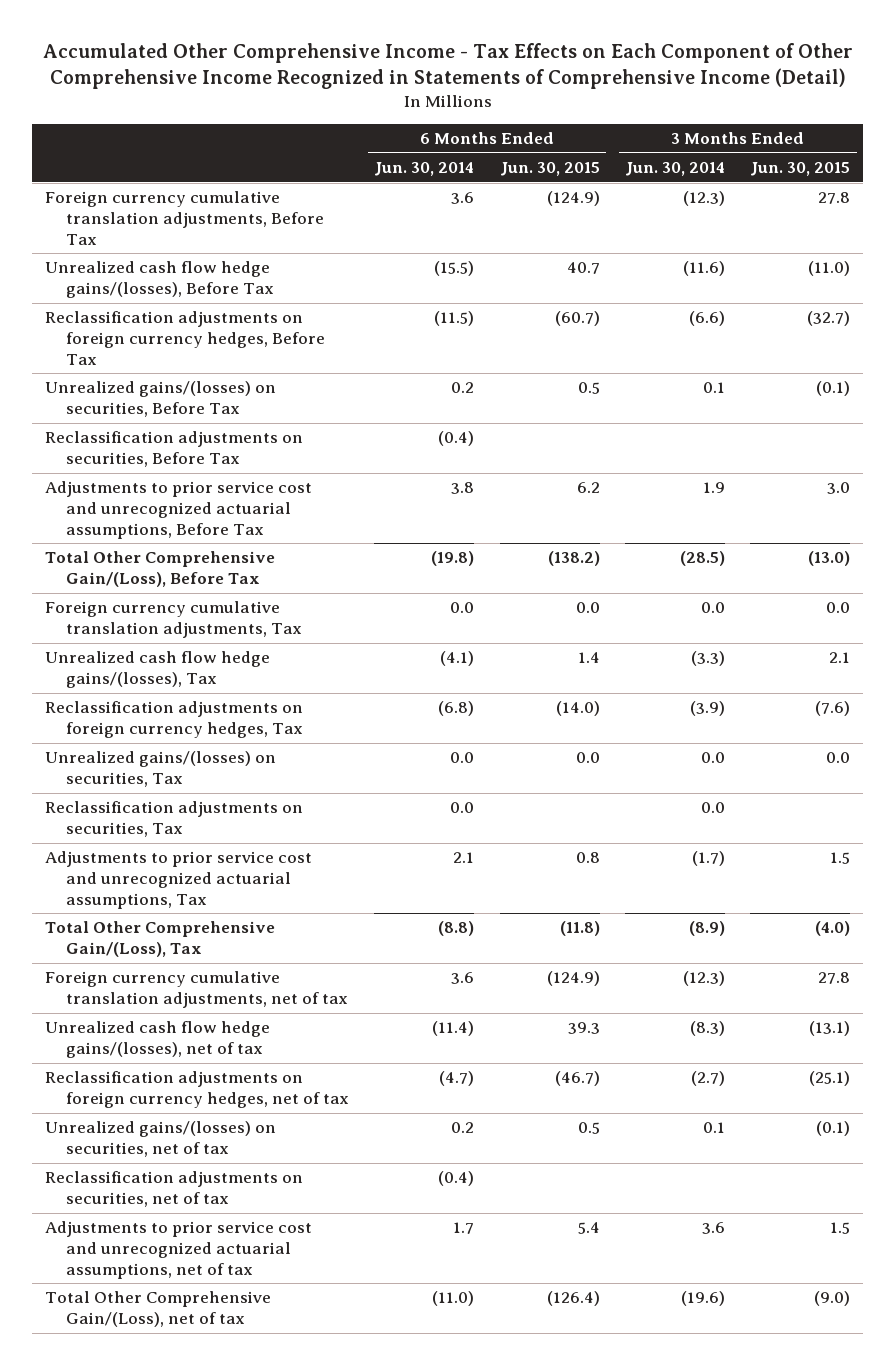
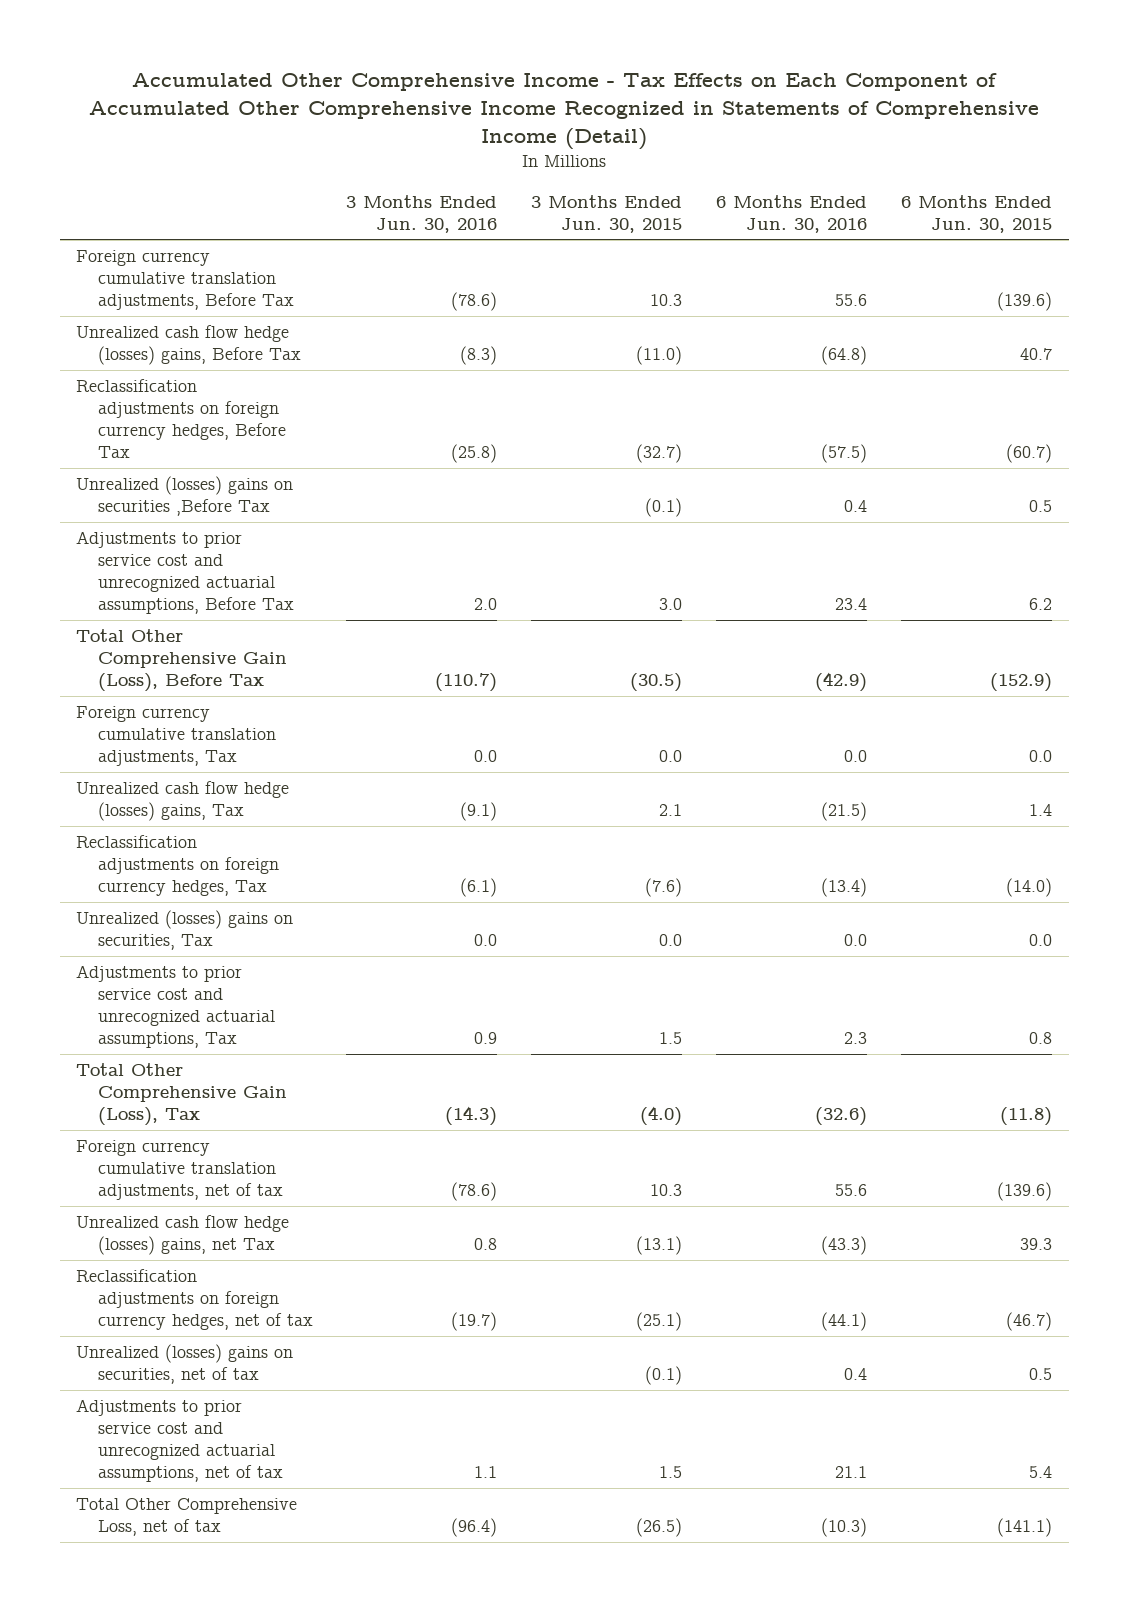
[42,43,853,90] Accumulated Other Comprehensive Income - Tax Effects on Each Component of Other Comprehensive Income Recognized in Statements of Comprehensive Income (Detail) -> [89,73,1040,151] Accumulated Other Comprehensive Income - Tax Effects on Each Component of Accumulated Other Comprehensive Income Recognized in Statements of Comprehensive Income (Detail)
[374,161,475,176] Jun. 30, 2014 -> none
[625,161,726,176] Jun. 30, 2014 -> none
none -> [346,194,498,233] 3 Months Ended Jun. 30, 2016
none -> [715,194,867,233] 6 Months Ended Jun. 30, 2016
[546,191,600,207] (124.9) -> [996,292,1052,312] (139.6)
[818,192,851,205] 27.8 -> [650,294,683,307] 10.3
[44,261,274,298] Unrealized cash flow hedge gains/(losses), Before Tax -> [76,325,301,366] Unrealized cash flow hedge (losses) gains, Before Tax
[44,431,303,467] Reclassification adjustments on securities, Before Tax -> none
[44,381,276,417] Unrealized gains/(losses) on securities, Before Tax -> [76,476,294,517] Unrealized (losses) gains on securities ,Before Tax
[44,551,275,587] Total Other Comprehensive Gain/(Loss), Before Tax -> [76,629,287,693] Total Other Comprehensive Gain (Loss), Before Tax
[547,551,600,567] (138.2) -> [989,673,1052,693] (152.9)
[808,551,851,567] (13.0) -> [630,673,683,693] (30.5)
[44,651,270,688] Unrealized cash flow hedge gains/(losses), Tax -> [76,781,290,822] Unrealized cash flow hedge (losses) gains, Tax
[44,801,303,837] Reclassification adjustments on securities, Tax -> none
[44,751,276,787] Unrealized gains/(losses) on securities, Tax -> [76,910,294,951] Unrealized (losses) gains on securities, Tax
[44,921,275,957] Total Other Comprehensive Gain/(Loss), Tax -> [76,1063,287,1127] Total Other Comprehensive Gain (Loss), Tax
[546,971,600,987] (124.9) -> [996,1182,1052,1202] (139.6)
[818,972,851,985] 27.8 -> [650,1184,683,1197] 10.3
[44,1021,270,1058] Unrealized cash flow hedge gains/(losses), net of tax -> [76,1215,290,1256] Unrealized cash flow hedge (losses) gains, net Tax
[44,1171,303,1207] Reclassification adjustments on securities, net of tax -> none
[44,1121,276,1157] Unrealized gains/(losses) on securities, net of tax -> [76,1344,294,1385] Unrealized (losses) gains on securities, net of tax
[44,1291,271,1327] Total Other Comprehensive Gain/(Loss), net of tax -> [76,1498,298,1537] Total Other Comprehensive Loss, net of tax
[546,1291,600,1307] (126.4) -> [996,1518,1052,1538] (141.1)
[814,1291,851,1307] (9.0) -> [636,1518,683,1538] (26.5)

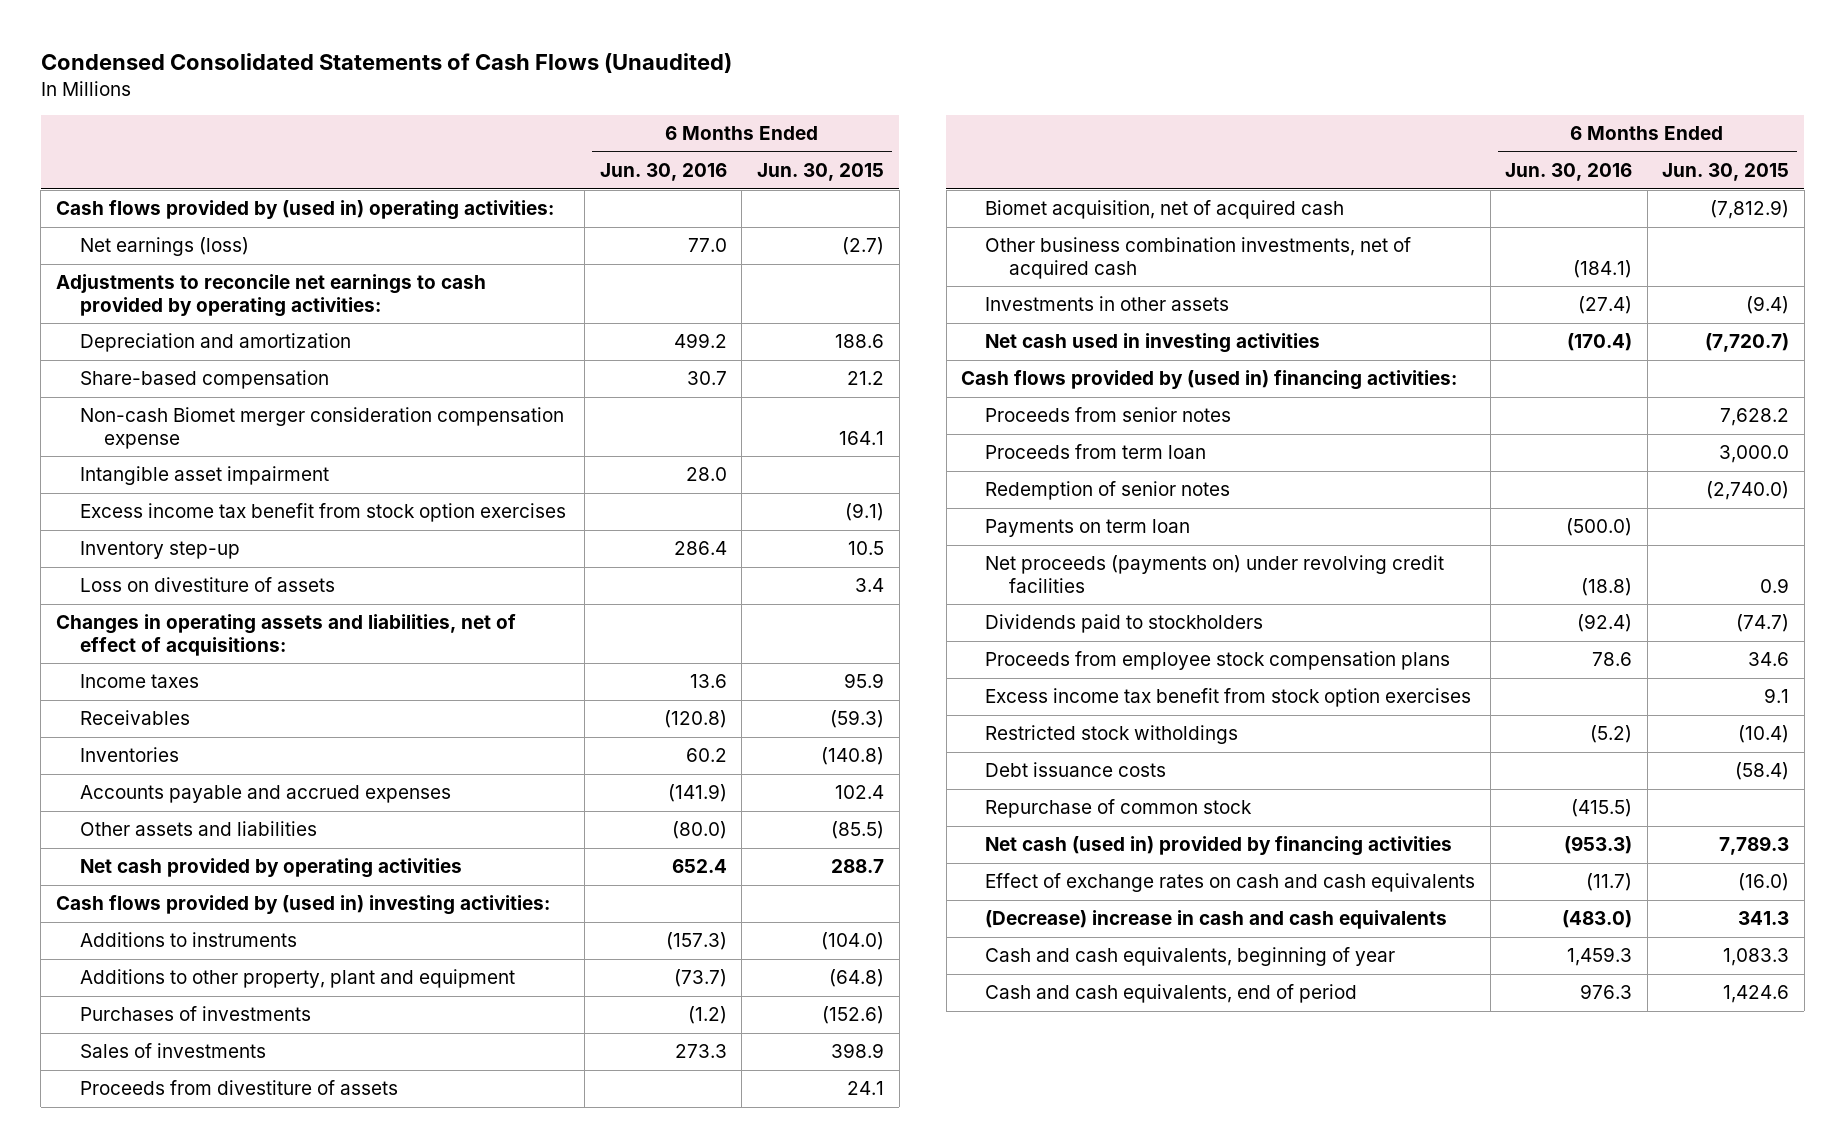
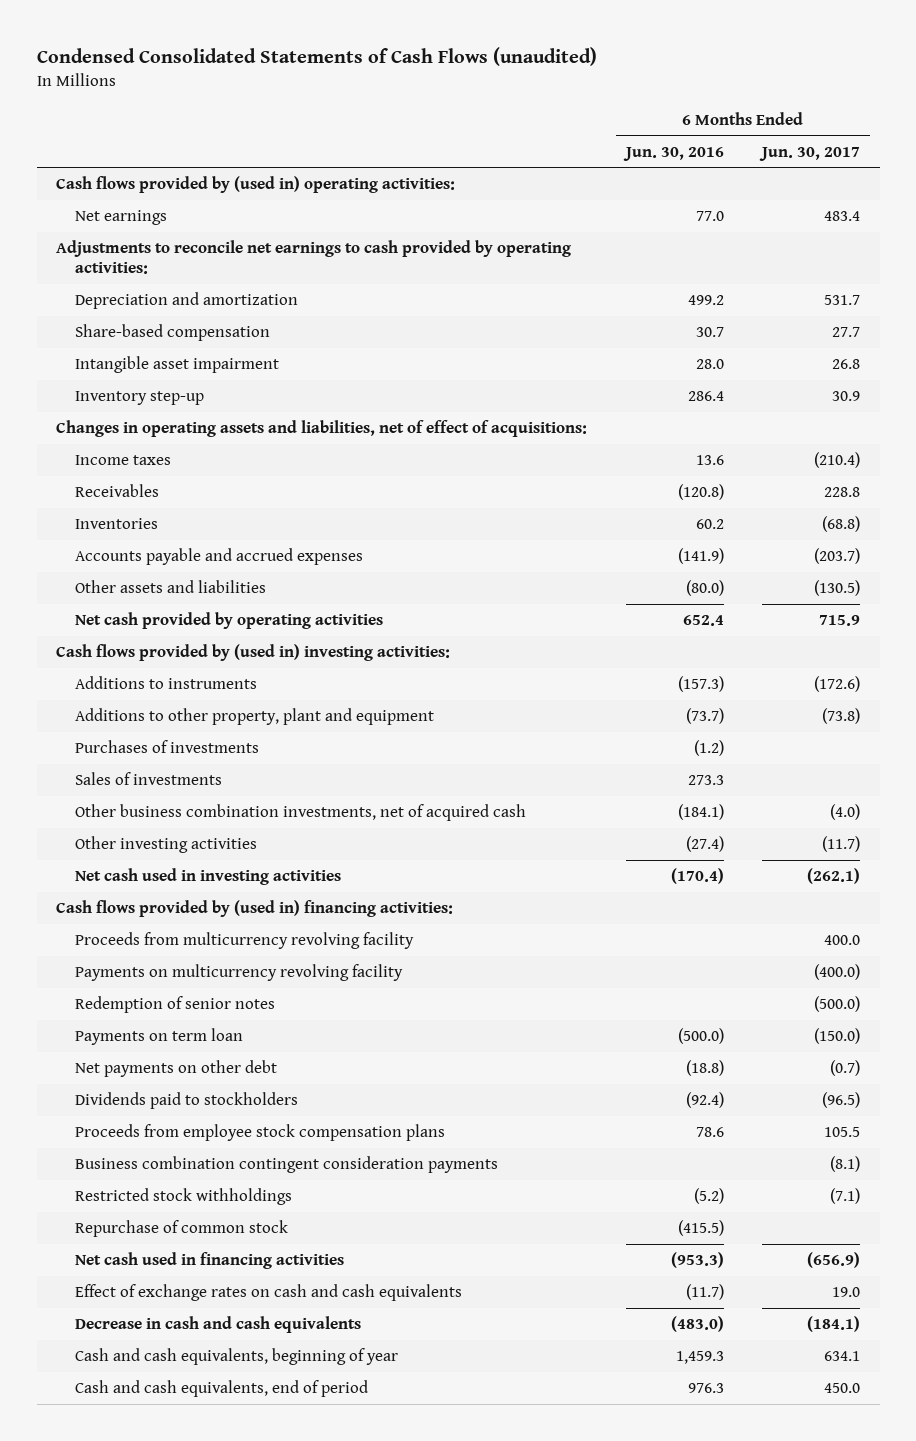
[40,53,732,74] Condensed Consolidated Statements of Cash Flows (Unaudited) -> [36,47,597,67] Condensed Consolidated Statements of Cash Flows (unaudited)
[757,163,885,182] Jun. 30, 2015 -> none
none -> [759,146,861,161] Jun. 30, 2017
[79,237,249,257] Net earnings (loss) -> [75,210,168,226] Net earnings
[79,407,564,449] Non-cash Biomet merger consideration compensation expense -> none
[79,503,566,523] Excess income tax benefit from stock option exercises -> none
[79,577,335,593] Loss on divestiture of assets -> none
[79,1080,398,1096] Proceeds from divestiture of assets -> none
[985,200,1345,220] Biomet acquisition, net of acquired cash -> none
[985,296,1230,312] Investments in other assets -> [75,836,258,854] Other investing activities
[985,407,1232,423] Proceeds from senior notes -> none
[985,444,1207,460] Proceeds from term loan -> none
none -> [75,932,415,950] Proceeds from multicurrency revolving facility
none -> [75,964,404,982] Payments on multicurrency revolving facility
[985,555,1445,593] Net proceeds (payments on) under revolving credit facilities -> [75,1060,278,1078] Net payments on other debt
[985,688,1472,708] Excess income tax benefit from stock option exercises -> none
[985,762,1167,778] Debt issuance costs -> none
none -> [75,1156,499,1174] Business combination contingent consideration payments
[985,725,1239,745] Restricted stock witholdings -> [75,1188,293,1206] Restricted stock withholdings
[985,836,1453,857] Net cash (used in) provided by financing activities -> [75,1252,345,1270] Net cash used in financing activities
[985,910,1448,930] (Decrease) increase in cash and cash equivalents -> [75,1316,362,1334] Decrease in cash and cash equivalents

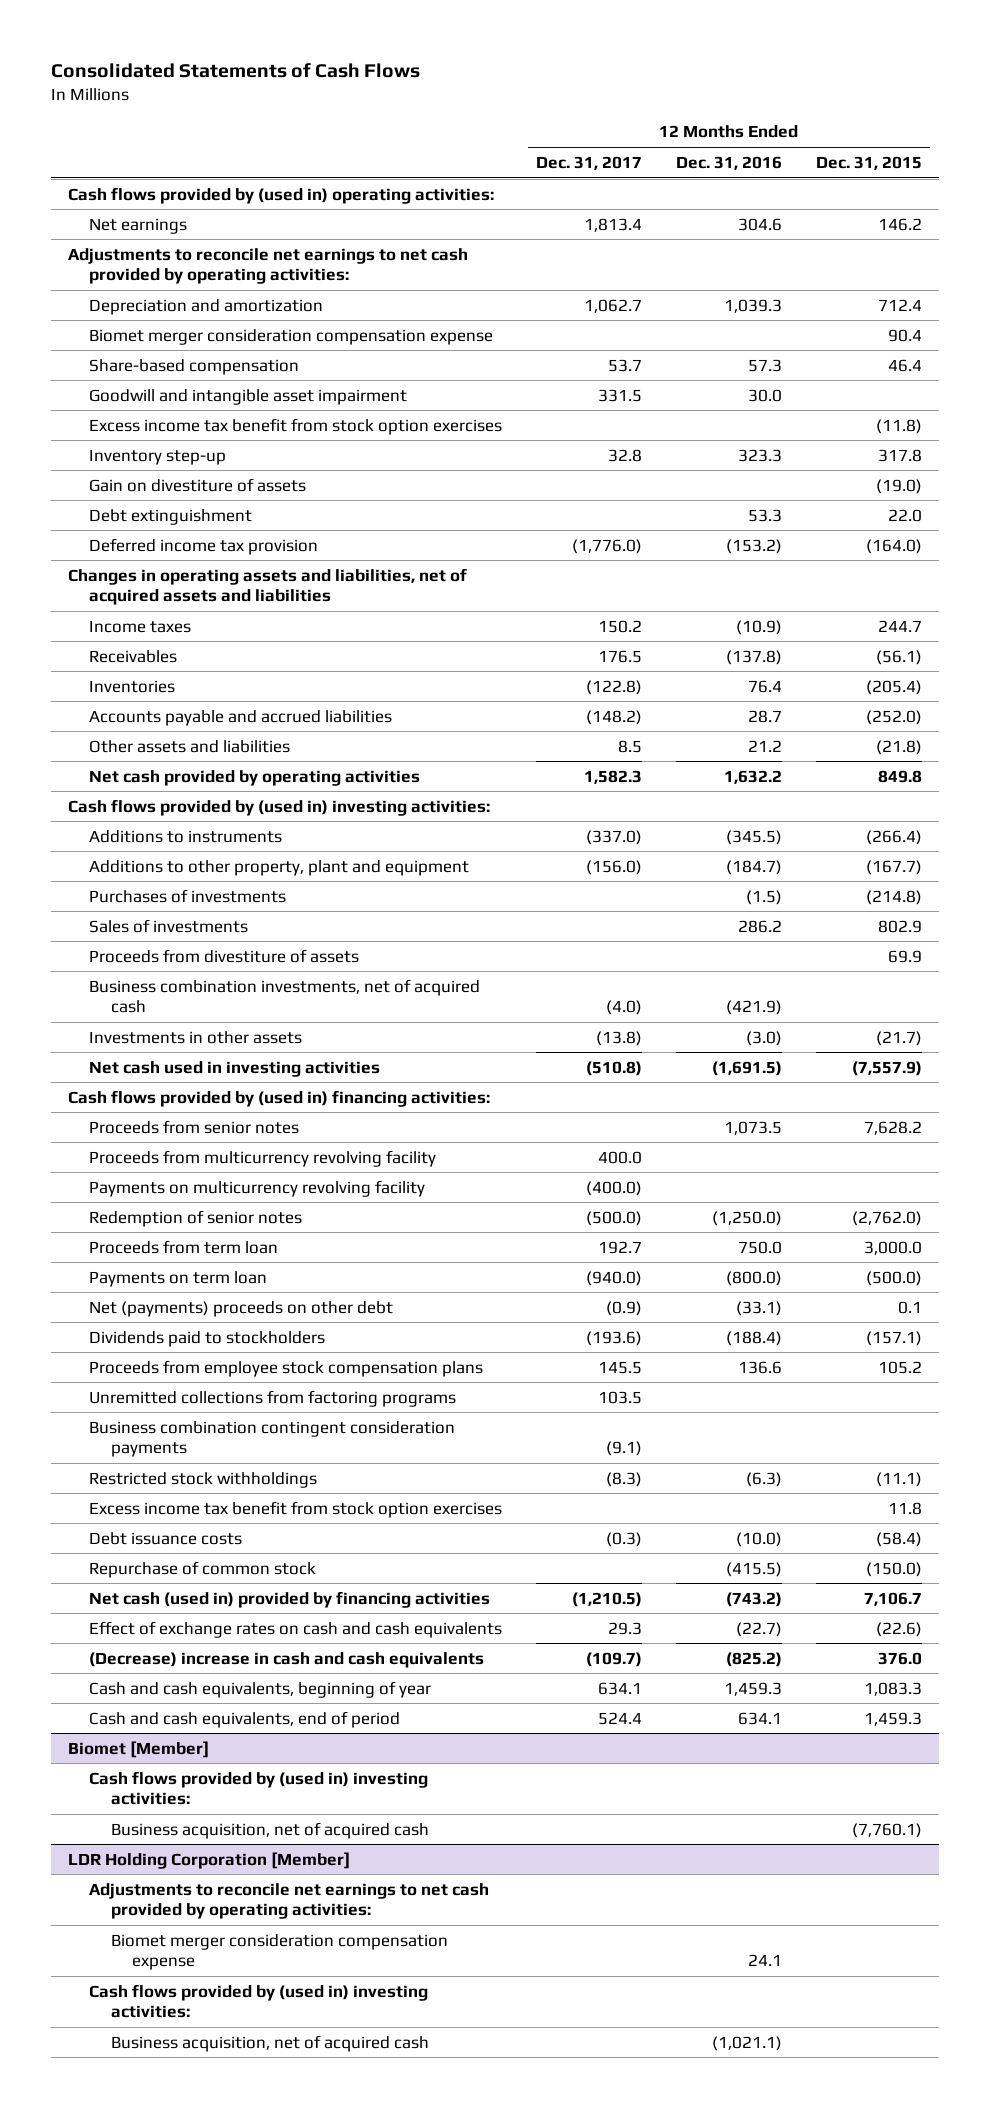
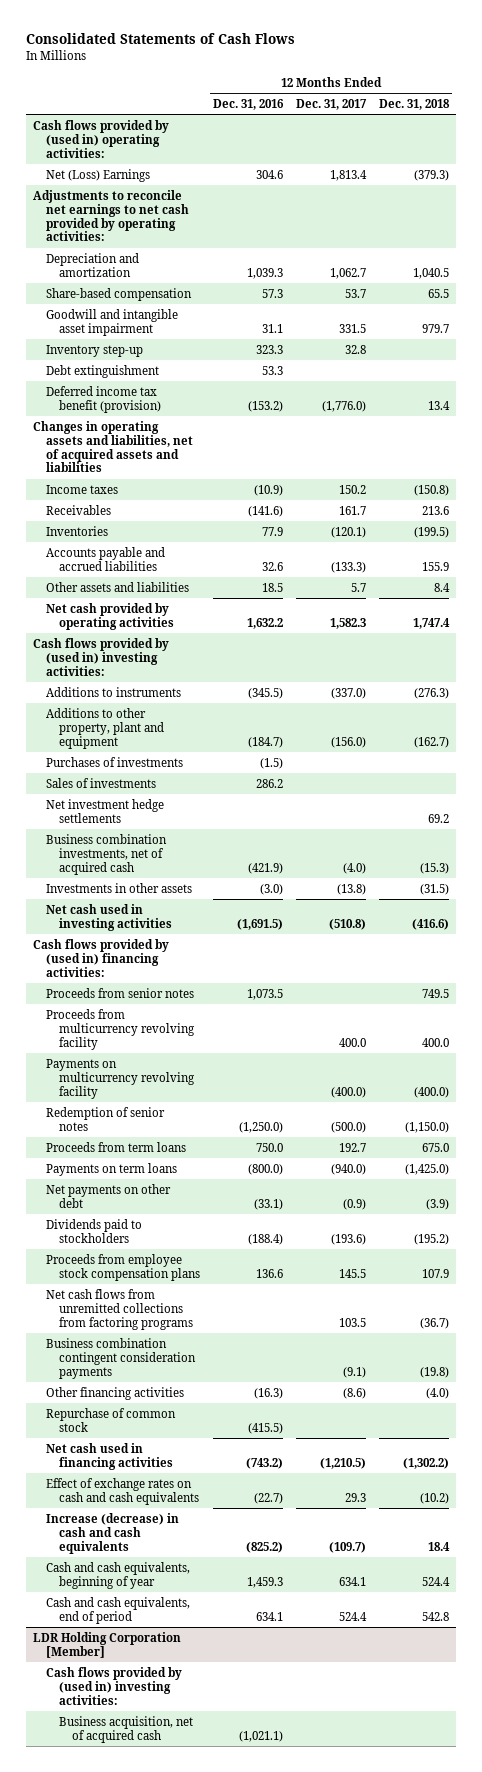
[815,155,922,170] Dec. 31, 2015 -> none
none -> [379,98,451,110] Dec. 31, 2018
[89,217,188,234] Net earnings -> [45,168,150,182] Net (Loss) Earnings
[89,328,494,345] Biomet merger consideration compensation expense -> none
[89,417,503,435] Excess income tax benefit from stock option exercises -> none
[747,388,782,402] 30.0 -> [262,323,284,333] 31.1
[89,477,307,492] Gain on divestiture of assets -> none
[89,537,319,555] Deferred income tax provision -> [45,385,162,413] Deferred income tax benefit (provision)
[598,649,643,663] 176.5 -> [339,505,367,515] 161.7
[725,649,782,665] (137.8) -> [248,505,284,517] (141.6)
[586,679,643,695] (122.8) -> [331,526,367,538] (120.1)
[747,679,782,693] 76.4 -> [262,526,284,536] 77.9
[586,709,643,725] (148.2) -> [331,561,367,573] (133.3)
[747,709,782,723] 28.7 -> [262,561,284,571] 32.6
[618,739,643,753] 8.5 -> [351,582,367,592] 5.7
[747,739,782,752] 21.2 -> [262,582,284,592] 18.5
[89,948,360,963] Proceeds from divestiture of assets -> none
none -> [45,798,164,823] Net investment hedge settlements
[89,1239,279,1254] Proceeds from term loan -> [45,1141,186,1152] Proceeds from term loans
[89,1270,268,1287] Payments on term loan -> [45,1162,177,1176] Payments on term loans
[89,1300,394,1317] Net (payments) proceeds on other debt -> [45,1183,171,1208] Net payments on other debt
[89,1389,457,1407] Unremitted collections from factoring programs -> [45,1288,194,1330] Net cash flows from unremitted collections from factoring programs
[89,1471,318,1488] Restricted stock withholdings -> none
[89,1500,503,1518] Excess income tax benefit from stock option exercises -> none
[89,1531,243,1545] Debt issuance costs -> none
none -> [45,1386,184,1400] Other financing activities
[89,1590,491,1608] Net cash (used in) provided by financing activities -> [45,1442,174,1470] Net cash used in financing activities
[89,1651,485,1668] (Decrease) increase in cash and cash equivalents -> [45,1512,179,1554] Increase (decrease) in cash and cash equivalents
[67,1740,209,1758] Biomet [Member] -> none
[89,1770,429,1806] Cash flows provided by (used in) investing activities: -> none
[110,1821,429,1839] Business acquisition, net of acquired cash -> none
[89,1882,490,1920] Adjustments to reconcile net earnings to net cash provided by operating activities: -> none
[110,1933,448,1971] Biomet merger consideration compensation expense -> none

